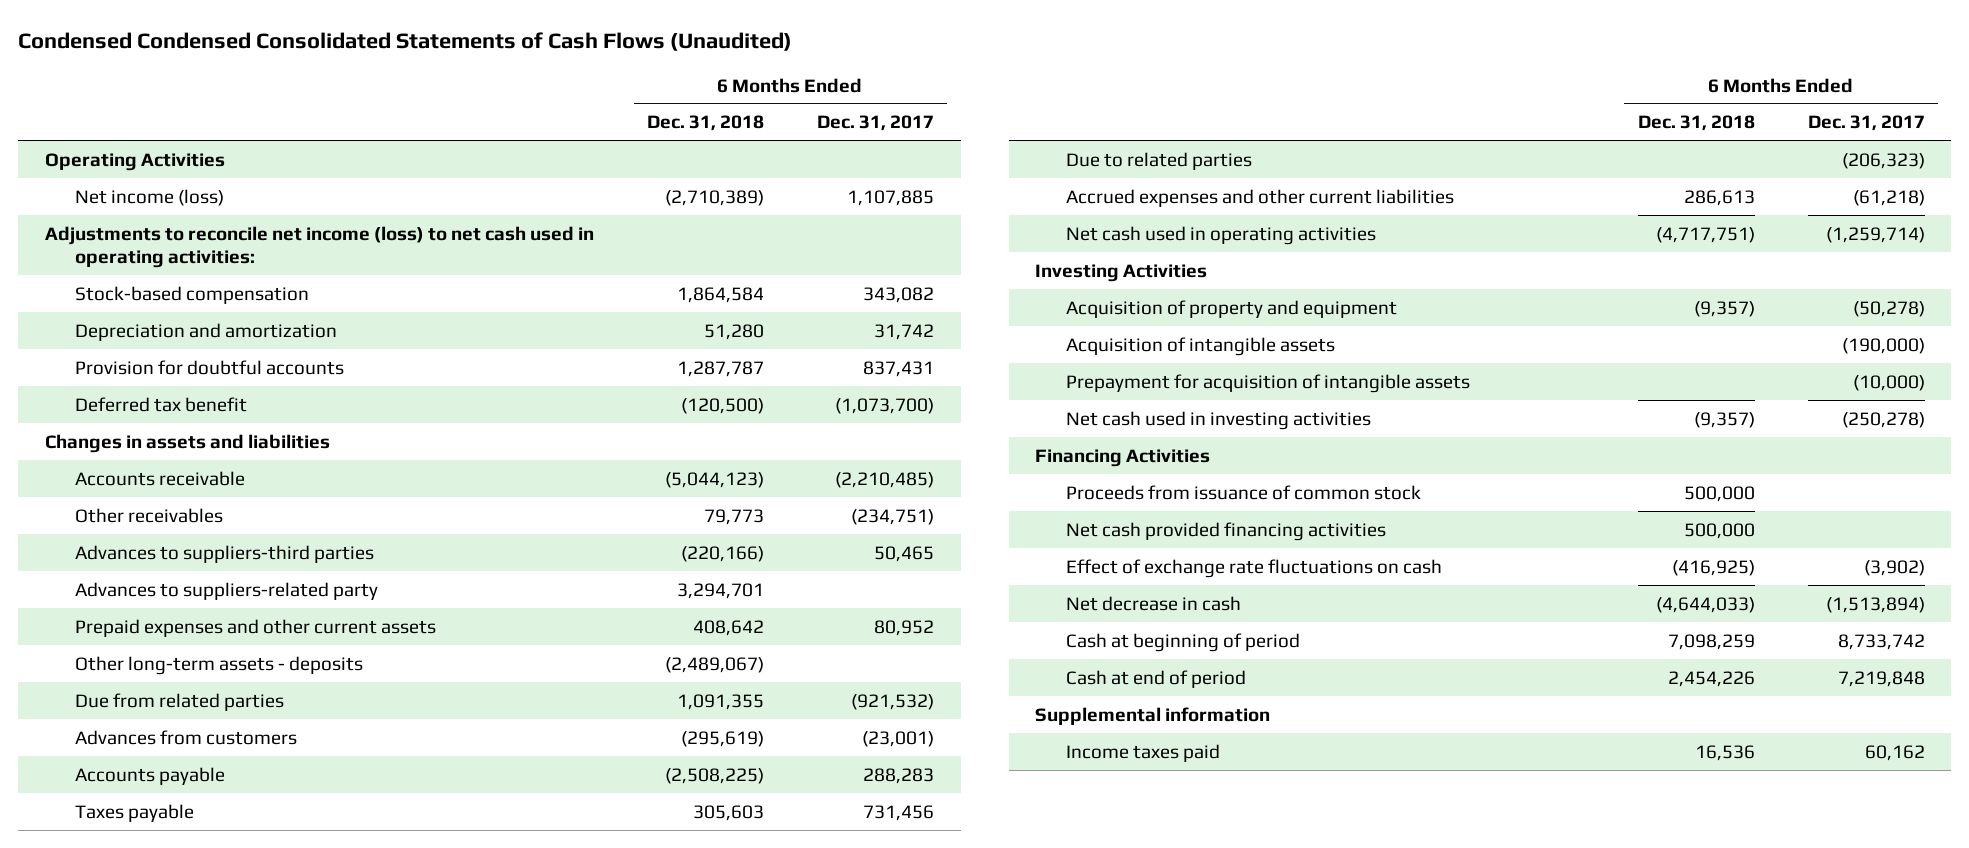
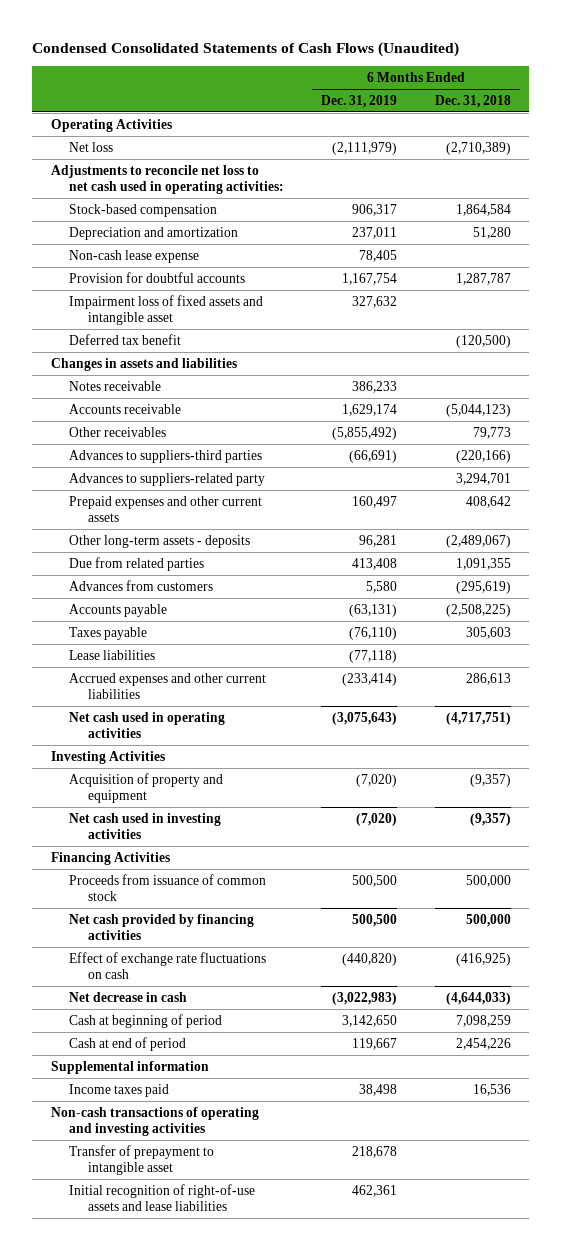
[18,31,793,51] Condensed Condensed Consolidated Statements of Cash Flows (Unaudited) -> [32,41,460,57] Condensed Consolidated Statements of Cash Flows (Unaudited)
[817,115,935,132] Dec. 31, 2017 -> none
none -> [321,94,398,108] Dec. 31, 2019
[75,188,225,206] Net income (loss) -> [69,141,114,152] Net loss
[44,225,594,268] Adjustments to reconcile net income (loss) to net cash used in operating activities: -> [50,164,285,194] Adjustments to reconcile net loss to net cash used in operating activities:
none -> [69,249,200,263] Non-cash lease expense
none -> [69,294,264,325] Impairment loss of fixed assets and intangible asset
none -> [69,380,162,391] Notes receivable
[1065,151,1252,170] Due to related parties -> none
none -> [69,649,156,660] Lease liabilities
[1065,336,1335,356] Acquisition of intangible assets -> none
[1065,373,1470,393] Prepayment for acquisition of intangible assets -> none
[1065,521,1386,541] Net cash provided financing activities -> [69,913,255,940] Net cash provided by financing activities
none -> [50,1106,259,1136] Non-cash transactions of operating and investing activities
none -> [69,1144,215,1175] Transfer of prepayment to intangible asset
none -> [69,1183,256,1211] Initial recognition of right-of-use assets and lease liabilities

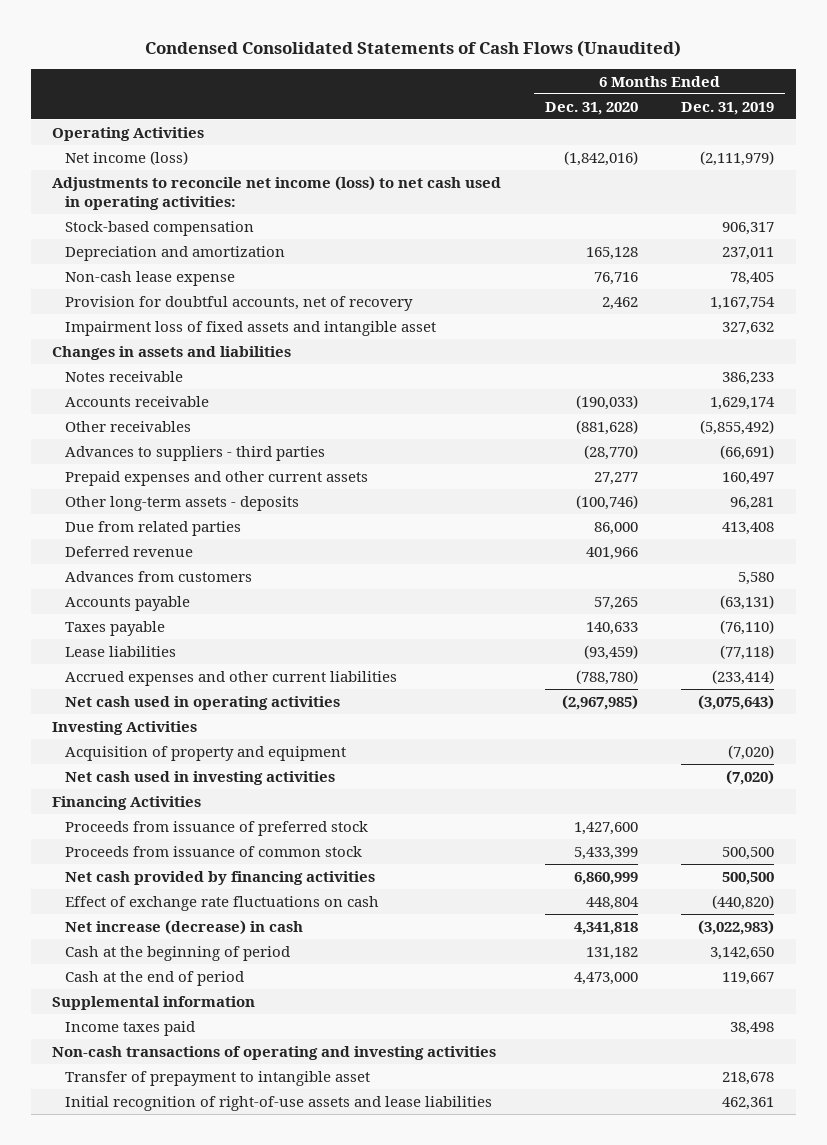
[434,94,511,108] Dec. 31, 2018 -> none
none -> [544,101,638,115] Dec. 31, 2020
[69,141,114,152] Net loss -> [65,150,189,165] Net income (loss)
[50,164,285,194] Adjustments to reconcile net loss to net cash used in operating activities: -> [52,175,502,210] Adjustments to reconcile net income (loss) to net cash used in operating activities:
[69,271,246,283] Provision for doubtful accounts -> [65,295,414,311] Provision for doubtful accounts, net of recovery
[69,333,182,345] Deferred tax benefit -> none
[69,472,266,486] Advances to suppliers-related party -> none
[69,449,263,463] Advances to suppliers-third parties -> [65,445,326,461] Advances to suppliers - third parties
none -> [65,545,194,557] Deferred revenue
none -> [65,820,369,836] Proceeds from issuance of preferred stock
[69,991,188,1002] Net decrease in cash -> [65,919,304,935] Net increase (decrease) in cash
[69,1013,223,1028] Cash at beginning of period -> [65,945,291,961] Cash at the beginning of period
[69,1036,187,1051] Cash at end of period -> [65,970,245,986] Cash at the end of period

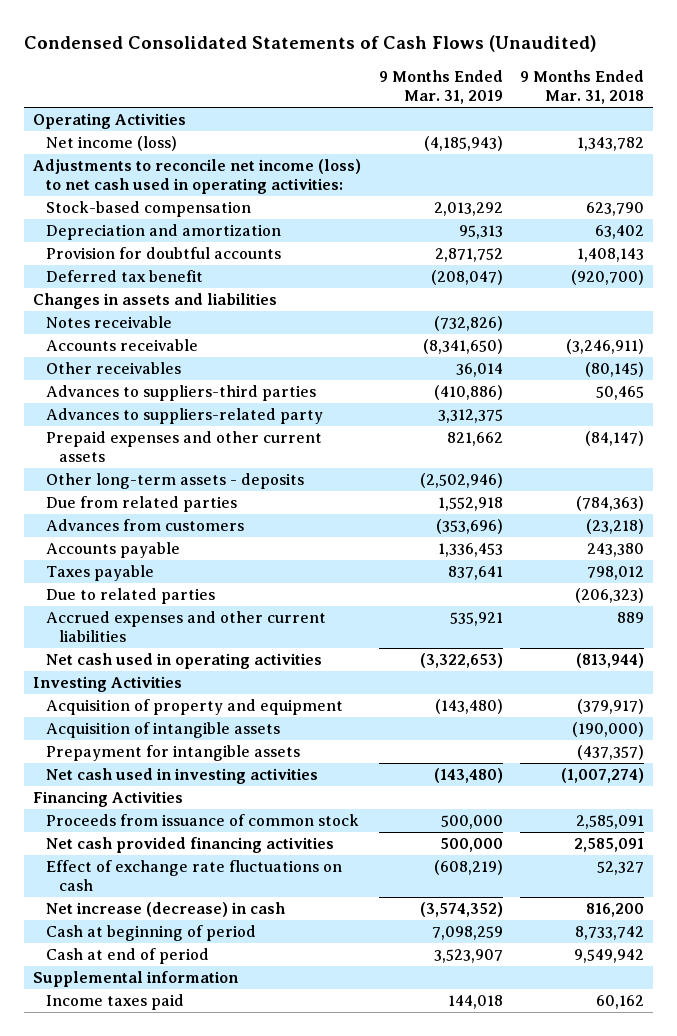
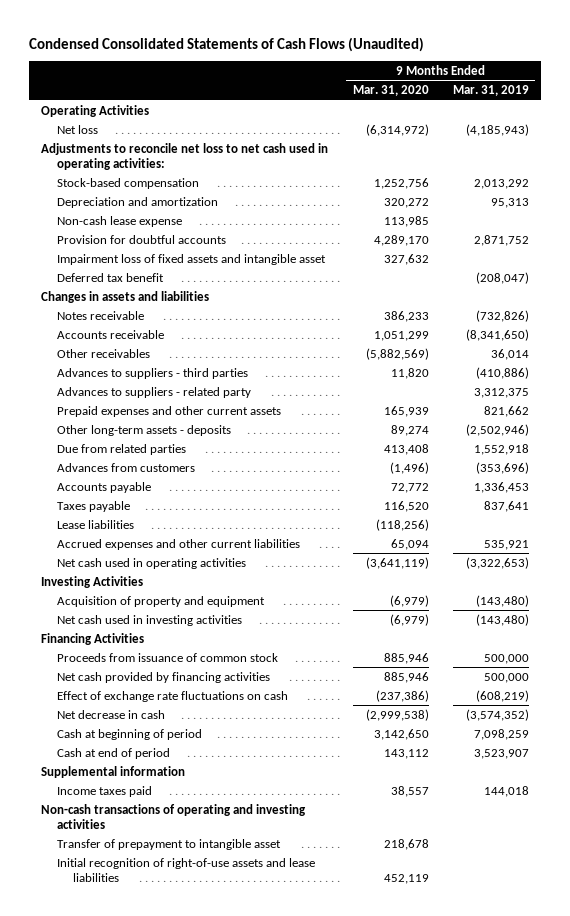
[520,70,645,105] 9 Months Ended Mar. 31, 2018 -> none
none -> [352,85,429,97] Mar. 31, 2020
[45,136,177,152] Net income (loss) -> [56,124,98,134] Net loss
[32,159,361,195] Adjustments to reconcile net income (loss) to net cash used in operating activities: -> [40,142,328,170] Adjustments to reconcile net loss to net cash used in operating activities:
none -> [56,215,182,227] Non-cash lease expense
none -> [56,253,326,265] Impairment loss of fixed assets and intangible asset
[45,385,316,402] Advances to suppliers-third parties -> [56,367,248,379] Advances to suppliers - third parties
[45,408,323,425] Advances to suppliers-related party -> [56,386,251,398] Advances to suppliers - related party
[45,588,215,605] Due to related parties -> none
none -> [56,519,134,529] Lease liabilities
[45,722,280,739] Acquisition of intangible assets -> none
[45,745,300,762] Prepayment for intangible assets -> none
[45,837,334,854] Net cash provided financing activities -> [56,671,270,683] Net cash provided by financing activities
[45,902,285,918] Net increase (decrease) in cash -> [56,709,165,719] Net decrease in cash
none -> [40,803,306,829] Non-cash transactions of operating and investing activities
none -> [56,838,281,850] Transfer of prepayment to intangible asset
none -> [56,857,315,882] Initial recognition of right-of-use assets and lease liabilities

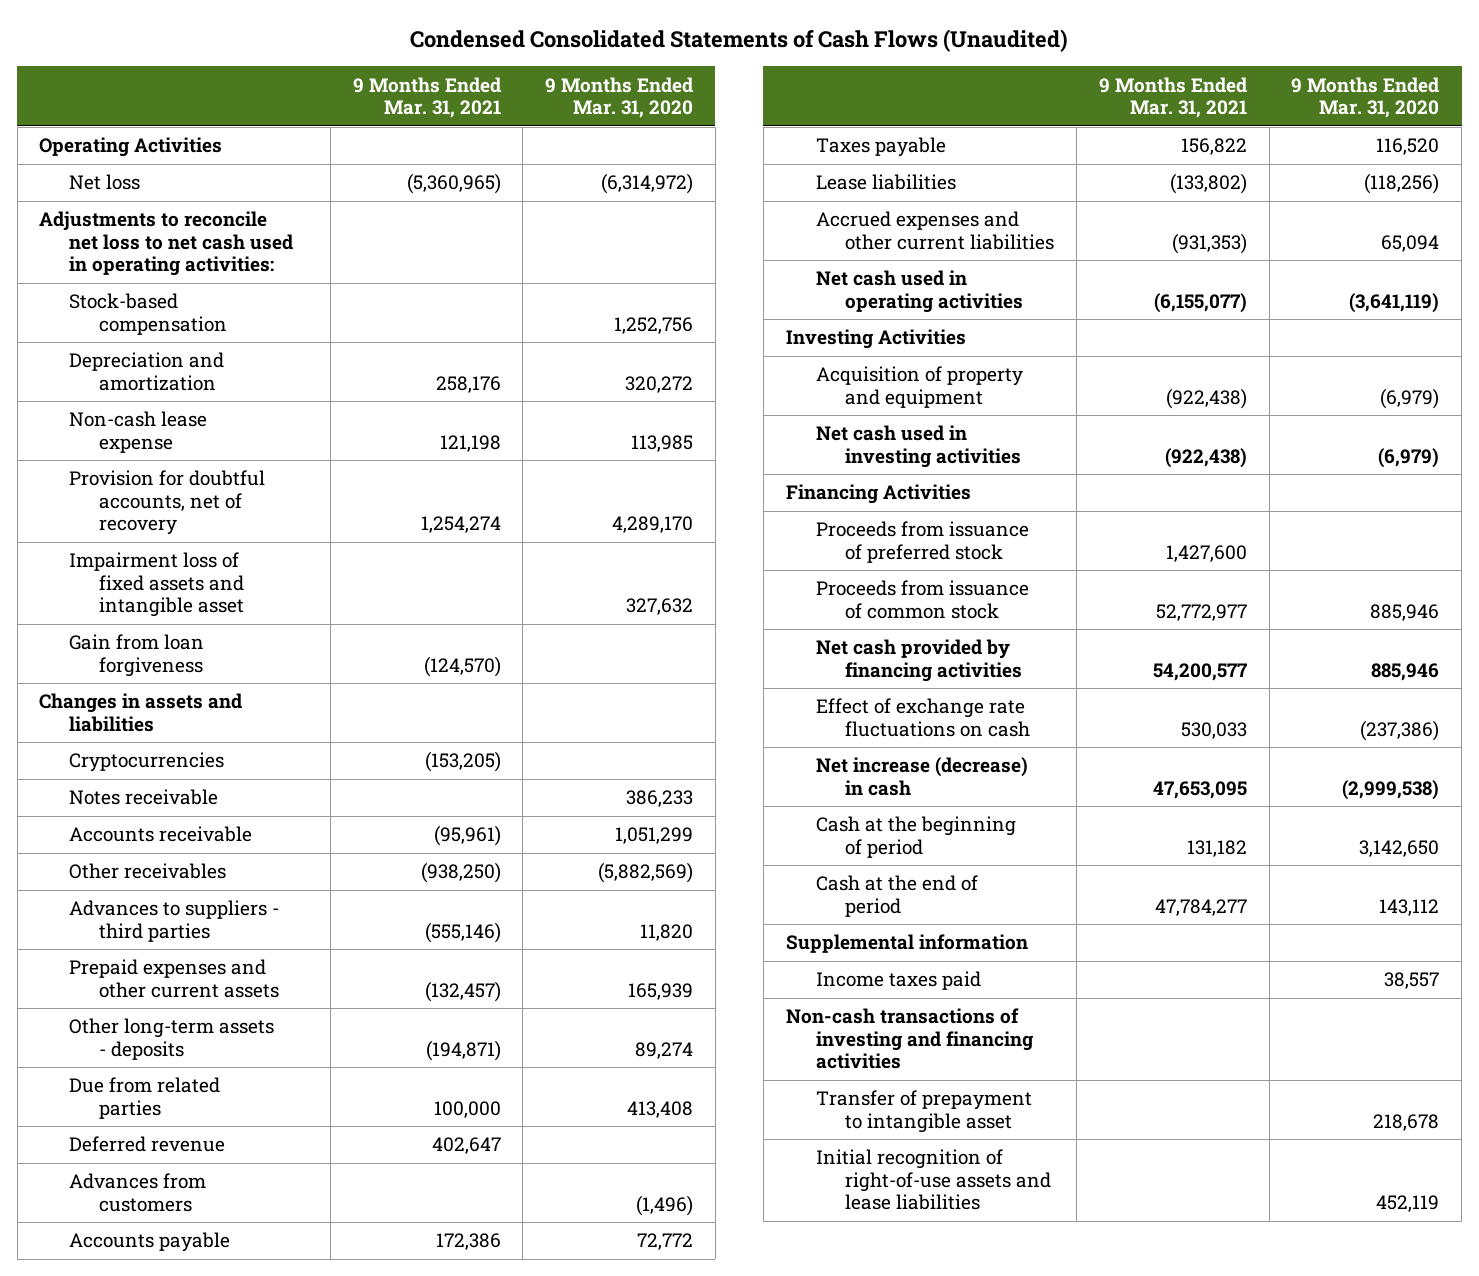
[453,85,530,97] Mar. 31, 2019 -> none
none -> [352,76,501,119] 9 Months Ended Mar. 31, 2021
[56,234,226,244] Provision for doubtful accounts -> [69,470,266,536] Provision for doubtful accounts, net of recovery
[56,272,164,282] Deferred tax benefit -> none
none -> [69,634,205,677] Gain from loan forgiveness
none -> [69,752,225,773] Cryptocurrencies
[56,386,251,398] Advances to suppliers - related party -> none
none -> [69,1136,226,1153] Deferred revenue
none -> [815,521,1029,563] Proceeds from issuance of preferred stock
[56,709,165,719] Net decrease in cash -> [815,757,1028,796] Net increase (decrease) in cash
[56,728,202,740] Cash at beginning of period -> [815,816,1016,858] Cash at the beginning of period
[56,747,170,759] Cash at end of period -> [815,875,978,917] Cash at the end of period
[40,803,306,829] Non-cash transactions of operating and investing activities -> [785,1008,1033,1070] Non-cash transactions of investing and financing activities

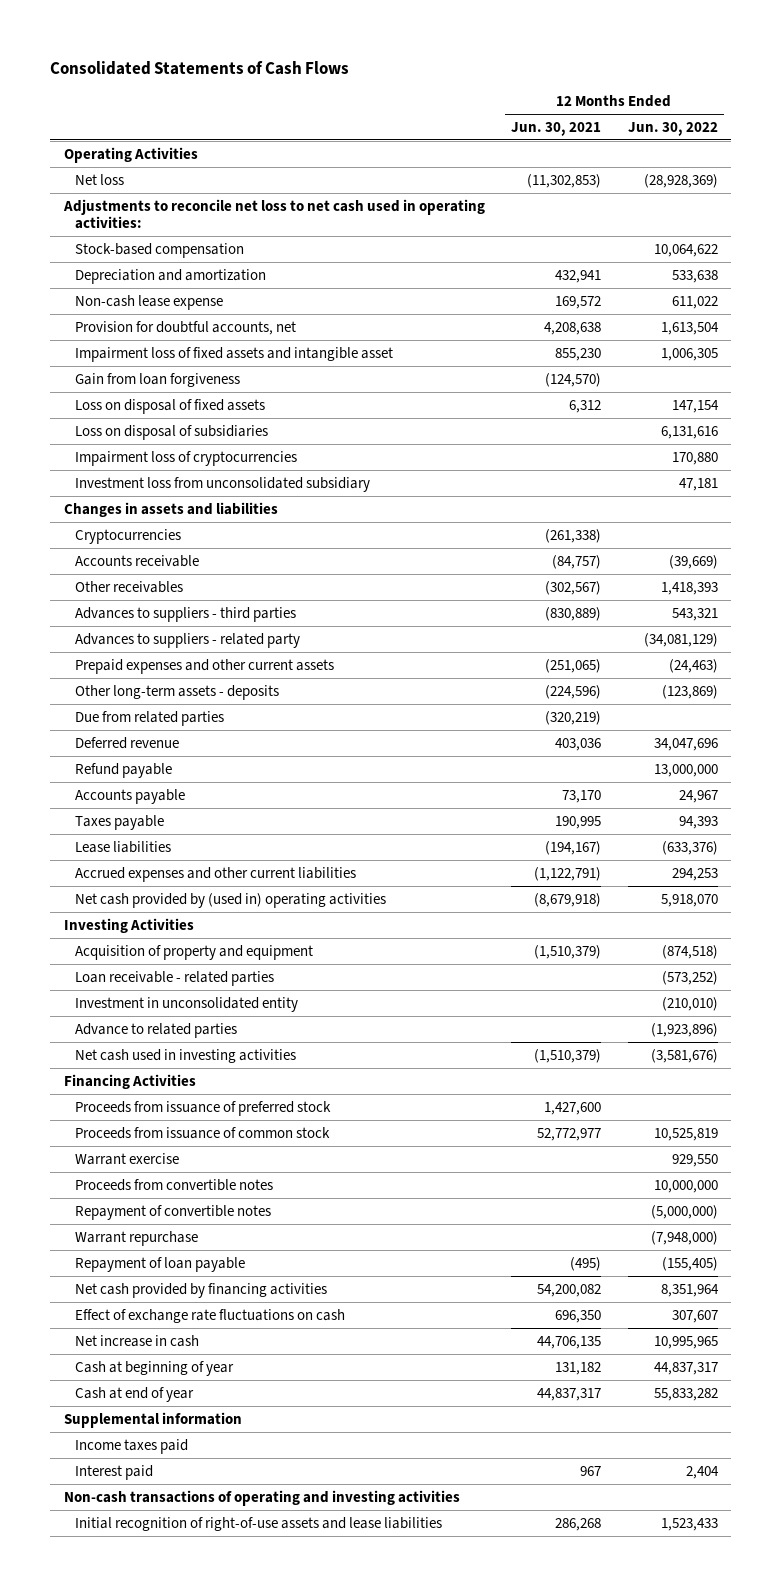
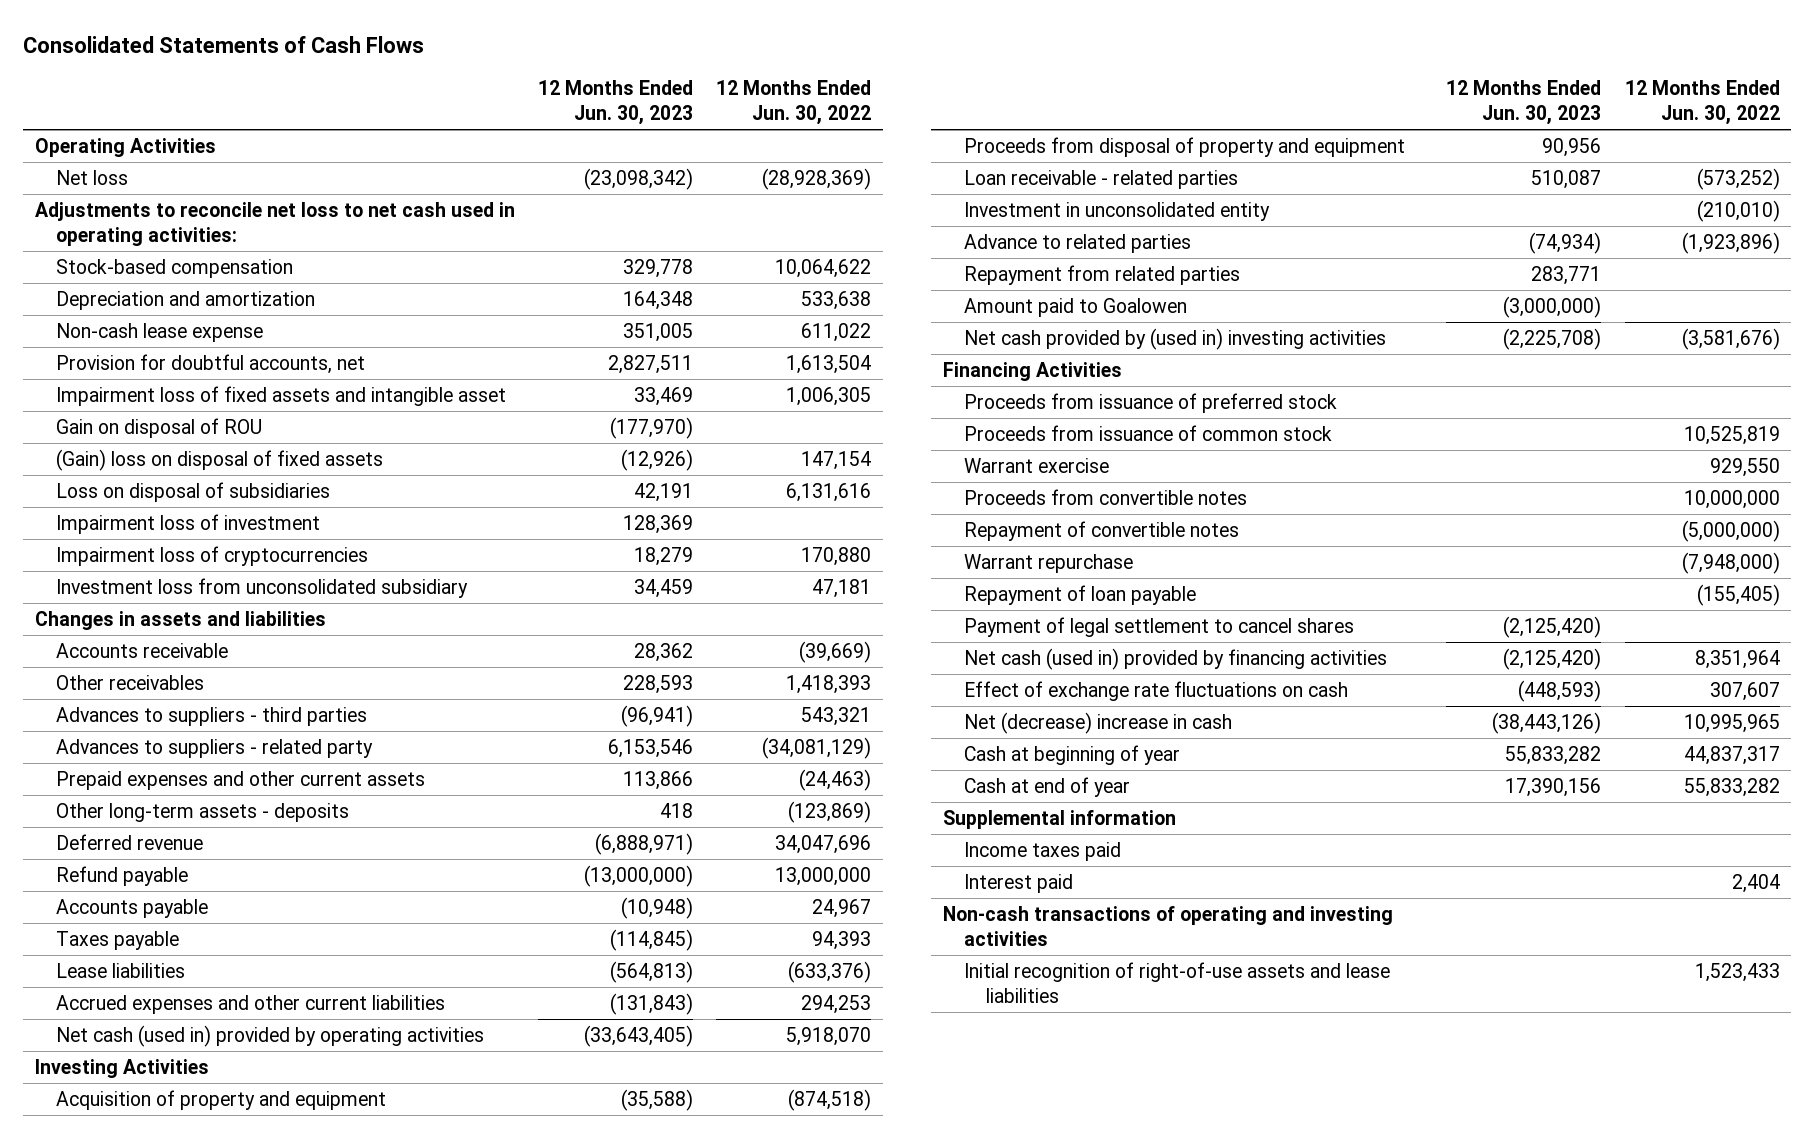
[511,121,602,136] Jun. 30, 2021 -> none
none -> [538,80,694,125] 12 Months Ended Jun. 30, 2023
[75,372,241,387] Gain from loan forgiveness -> none
none -> [56,417,263,438] Gain on disposal of ROU
[75,398,266,414] Loss on disposal of fixed assets -> [56,448,384,471] (Gain) loss on disposal of fixed assets
none -> [56,513,321,534] Impairment loss of investment
[75,528,182,544] Cryptocurrencies -> none
[75,710,225,726] Due from related parties -> none
[75,892,387,908] Net cash provided by (used in) operating activities -> [56,1024,485,1047] Net cash (used in) provided by operating activities
none -> [964,136,1406,157] Proceeds from disposal of property and equipment
none -> [964,264,1241,285] Repayment from related parties
none -> [964,297,1188,317] Amount paid to Goalowen
[75,1048,297,1063] Net cash used in investing activities -> [964,327,1387,350] Net cash provided by (used in) investing activities
none -> [964,616,1355,637] Payment of legal settlement to cancel shares
[75,1282,328,1298] Net cash provided by financing activities -> [964,647,1388,670] Net cash (used in) provided by financing activities
[75,1334,200,1347] Net increase in cash -> [964,711,1233,734] Net (decrease) increase in cash

